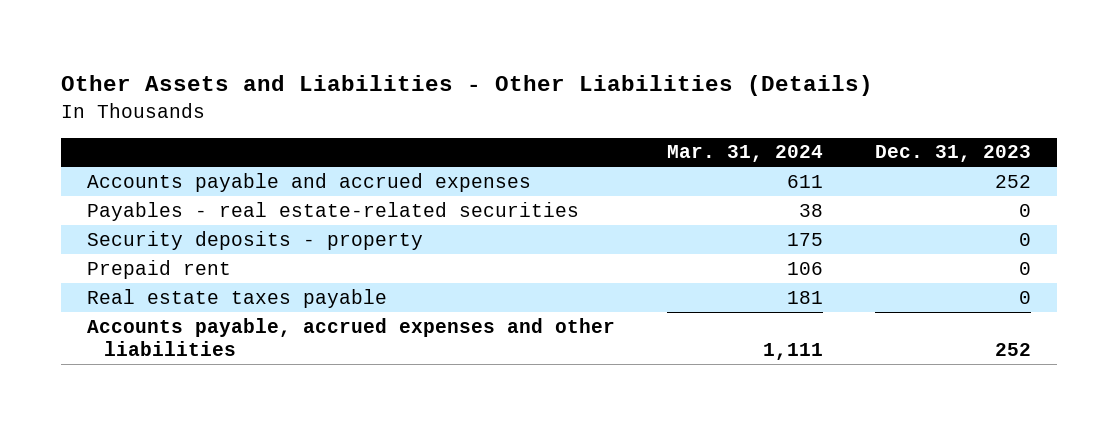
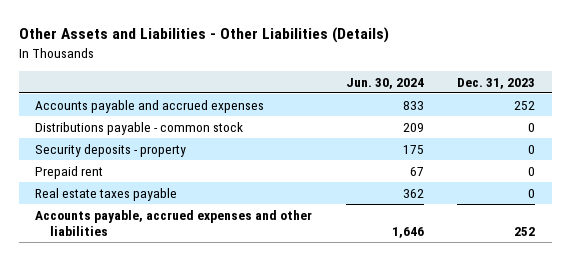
[666,145,823,163] Mar. 31, 2024 -> none
none -> [345,77,424,89] Jun. 30, 2024
[86,201,579,221] Payables - real estate-related securities -> [35,121,244,135] Distributions payable - common stock

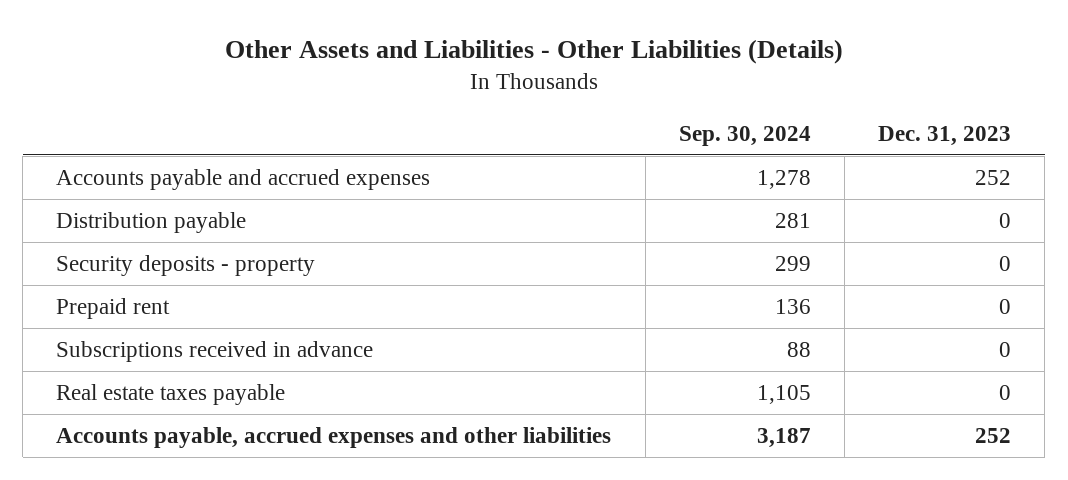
[345,77,424,89] Jun. 30, 2024 -> none
none -> [678,125,811,146] Sep. 30, 2024
[35,121,244,135] Distributions payable - common stock -> [56,211,247,233] Distribution payable
none -> [56,340,374,362] Subscriptions received in advance

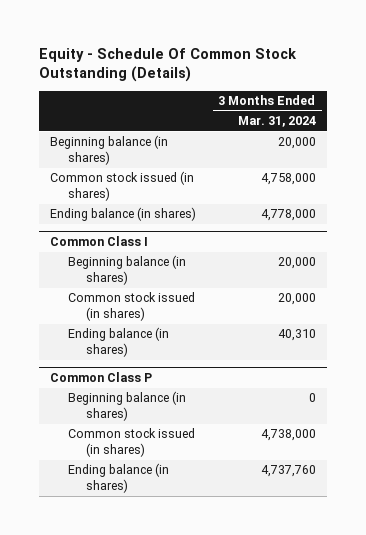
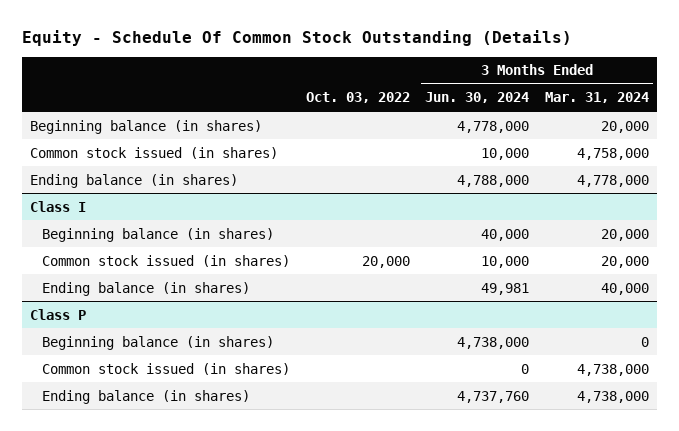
none -> [305,92,410,104] Oct. 03, 2022
none -> [425,92,530,104] Jun. 30, 2024
[50,236,149,247] Common Class I -> [30,200,87,212] Class I
[277,329,316,342] 40,310 -> [600,282,649,295] 40,000
[50,372,153,383] Common Class P -> [30,308,87,320] Class P
[260,465,316,478] 4,737,760 -> [576,390,649,403] 4,738,000

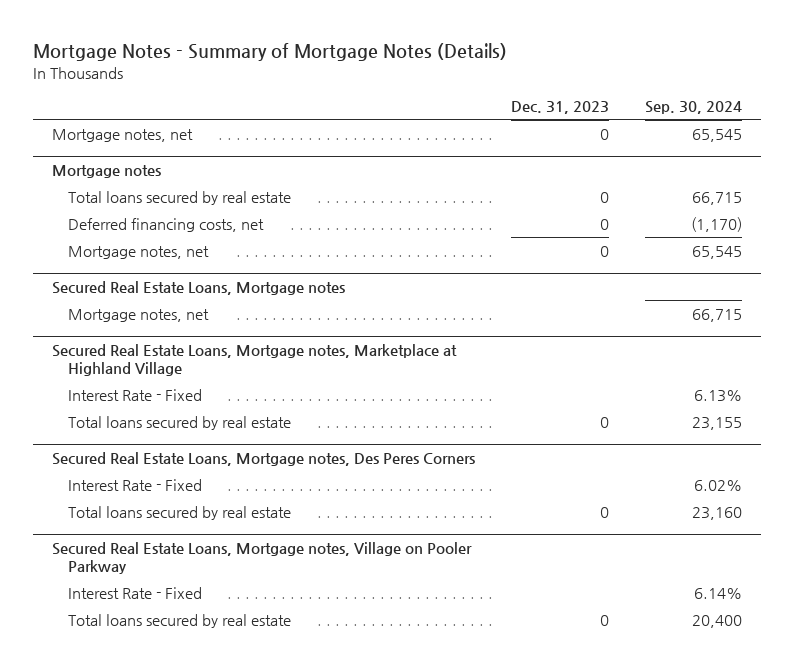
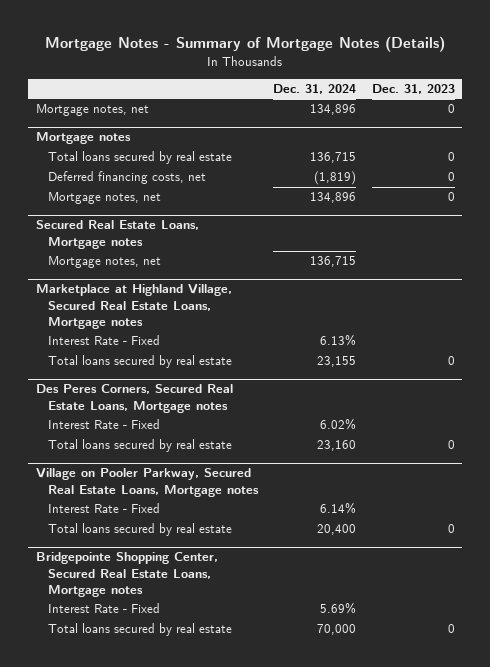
[645,101,743,115] Sep. 30, 2024 -> none
none -> [273,83,357,94] Dec. 31, 2024
[51,343,457,376] Secured Real Estate Loans, Mortgage notes, Marketplace at Highland Village -> [35,284,232,329] Marketplace at Highland Village, Secured Real Estate Loans, Mortgage notes
[51,451,475,466] Secured Real Estate Loans, Mortgage notes, Des Peres Corners -> [35,384,233,413] Des Peres Corners, Secured Real Estate Loans, Mortgage notes
[51,541,472,574] Secured Real Estate Loans, Mortgage notes, Village on Pooler Parkway -> [35,468,259,497] Village on Pooler Parkway, Secured Real Estate Loans, Mortgage notes
none -> [35,552,218,597] Bridgepointe Shopping Center, Secured Real Estate Loans, Mortgage notes
none -> [47,603,160,614] Interest Rate - Fixed
none -> [47,623,232,637] Total loans secured by real estate

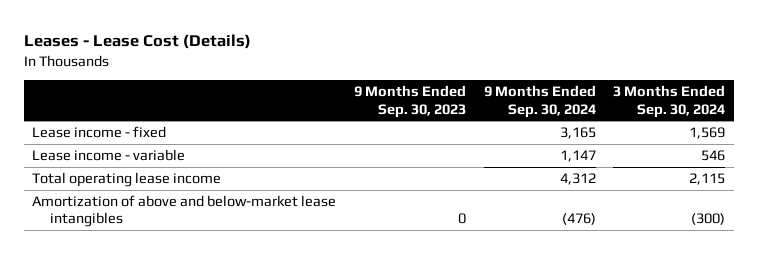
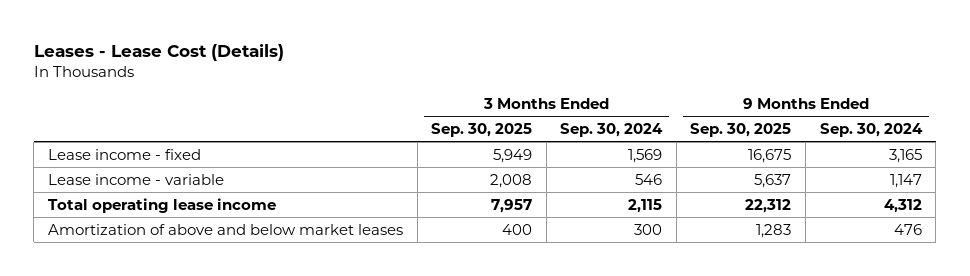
[354,85,467,118] 9 Months Ended Sep. 30, 2023 -> none
none -> [431,122,533,137] Sep. 30, 2025
none -> [690,122,792,137] Sep. 30, 2025
[32,195,337,228] Amortization of above and below-market lease intangibles -> [48,223,404,235] Amortization of above and below market leases
[561,213,596,226] (476) -> [893,223,922,235] 476
[691,213,726,226] (300) -> [634,223,663,235] 300

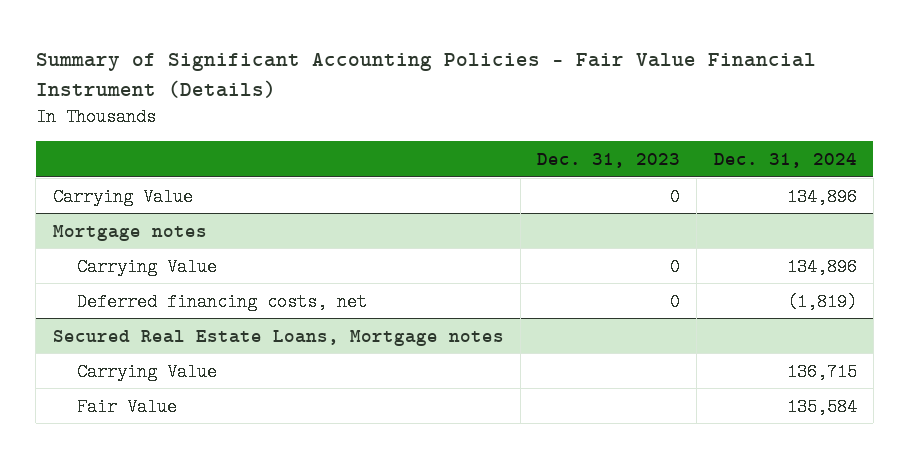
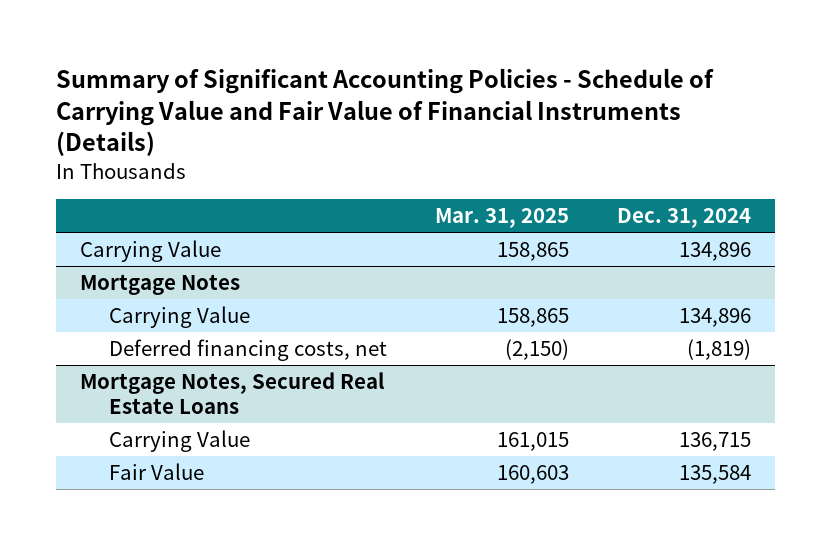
[35,52,816,98] Summary of Significant Accounting Policies - Fair Value Financial Instrument (Details) -> [56,68,715,157] Summary of Significant Accounting Policies - Schedule of Carrying Value and Fair Value of Financial Instruments (Details)
[537,152,681,168] Dec. 31, 2023 -> none
none -> [434,208,569,229] Mar. 31, 2025
[52,224,207,241] Mortgage notes -> [80,273,241,295] Mortgage Notes
[52,329,504,346] Secured Real Estate Loans, Mortgage notes -> [80,371,385,415] Mortgage Notes, Secured Real Estate Loans

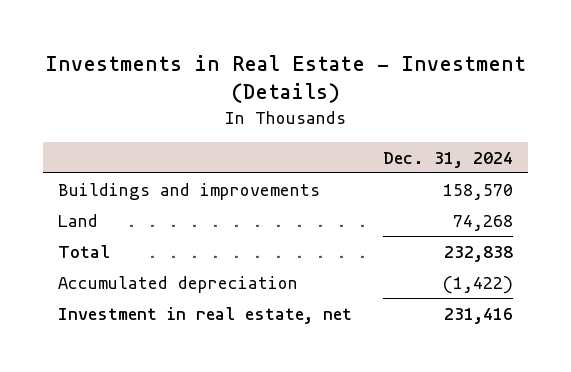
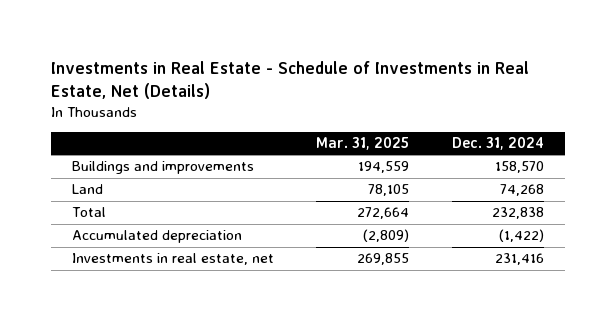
[44,55,526,104] Investments in Real Estate - Investment (Details) -> [50,60,529,99] Investments in Real Estate - Schedule of Investments in Real Estate, Net (Details)
none -> [316,137,410,151] Mar. 31, 2025
[58,306,353,324] Investment in real estate, net -> [71,253,274,266] Investments in real estate, net

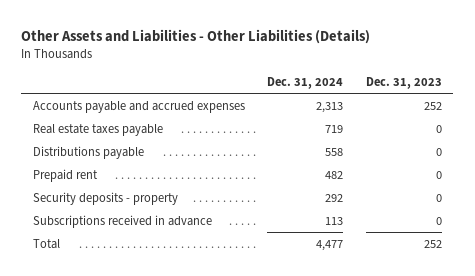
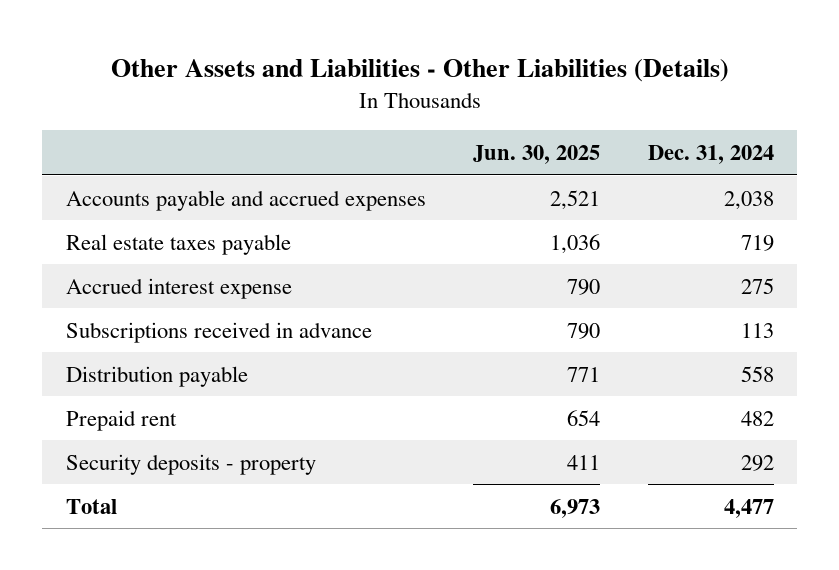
[366,76,443,89] Dec. 31, 2023 -> none
none -> [473,145,601,165] Jun. 30, 2025
[316,101,344,113] 2,313 -> [723,190,774,210] 2,038
none -> [65,277,292,299] Accrued interest expense
[32,214,212,228] Subscriptions received in advance -> [65,321,372,343] Subscriptions received in advance
[32,145,144,159] Distributions payable -> [65,365,248,387] Distribution payable

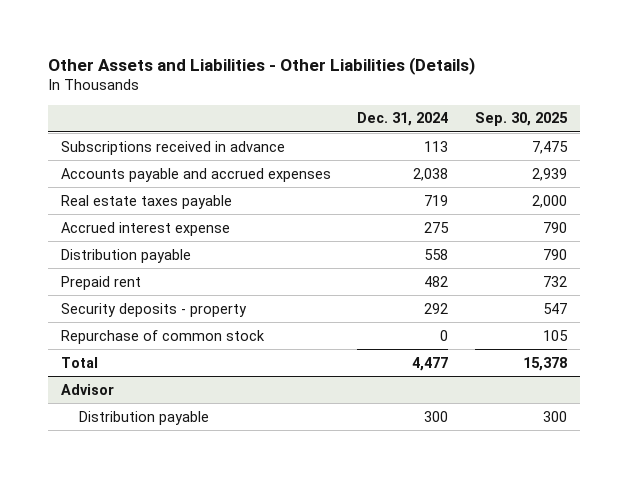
[473,145,601,165] Jun. 30, 2025 -> none
none -> [474,112,568,127] Sep. 30, 2025
[65,321,372,343] Subscriptions received in advance -> [61,140,286,155] Subscriptions received in advance
none -> [61,329,266,344] Repurchase of common stock
none -> [61,383,115,395] Advisor
none -> [79,410,210,425] Distribution payable

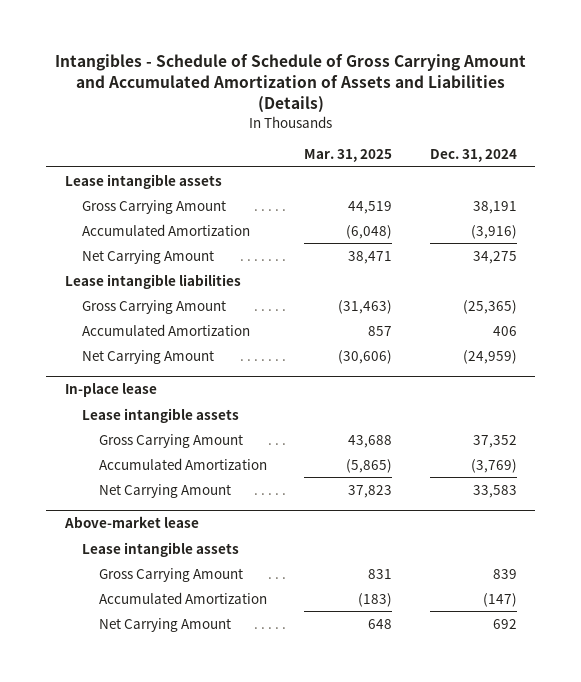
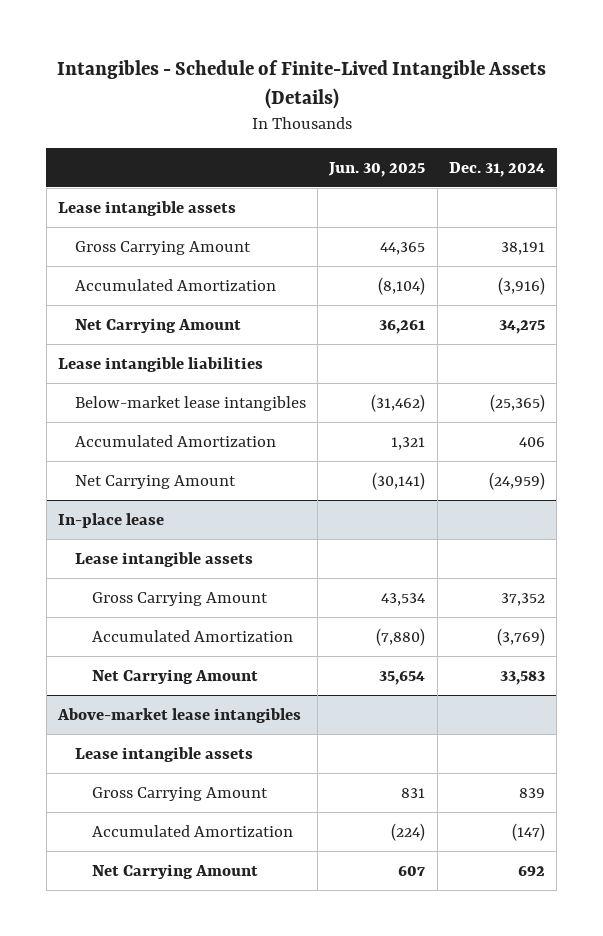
[54,54,526,114] Intangibles - Schedule of Schedule of Gross Carrying Amount and Accumulated Amortization of Assets and Liabilities (Details) -> [56,60,546,110] Intangibles - Schedule of Finite-Lived Intangible Assets (Details)
[304,149,393,163] Mar. 31, 2025 -> none
none -> [328,161,426,177] Jun. 30, 2025
[81,299,226,314] Gross Carrying Amount -> [74,395,306,411] Below-market lease intangibles
[63,516,199,529] Above-market lease -> [57,707,302,723] Above-market lease intangibles

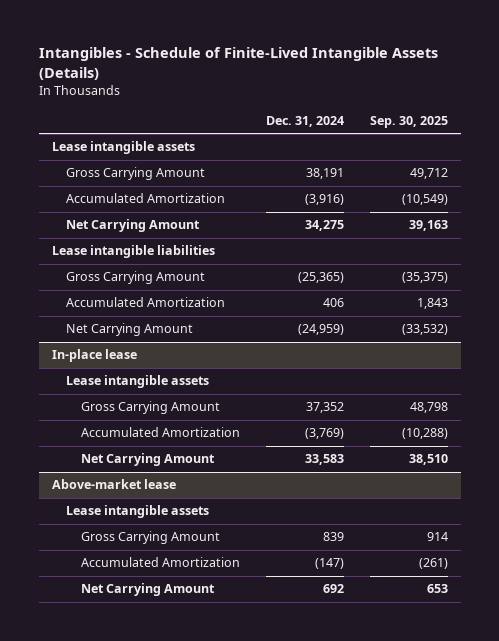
[328,161,426,177] Jun. 30, 2025 -> none
none -> [369,115,448,128] Sep. 30, 2025
[74,395,306,411] Below-market lease intangibles -> [66,271,206,285] Gross Carrying Amount
[57,707,302,723] Above-market lease intangibles -> [51,479,176,490] Above-market lease

